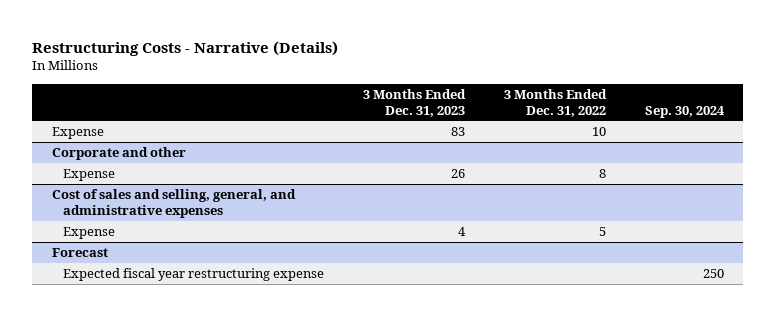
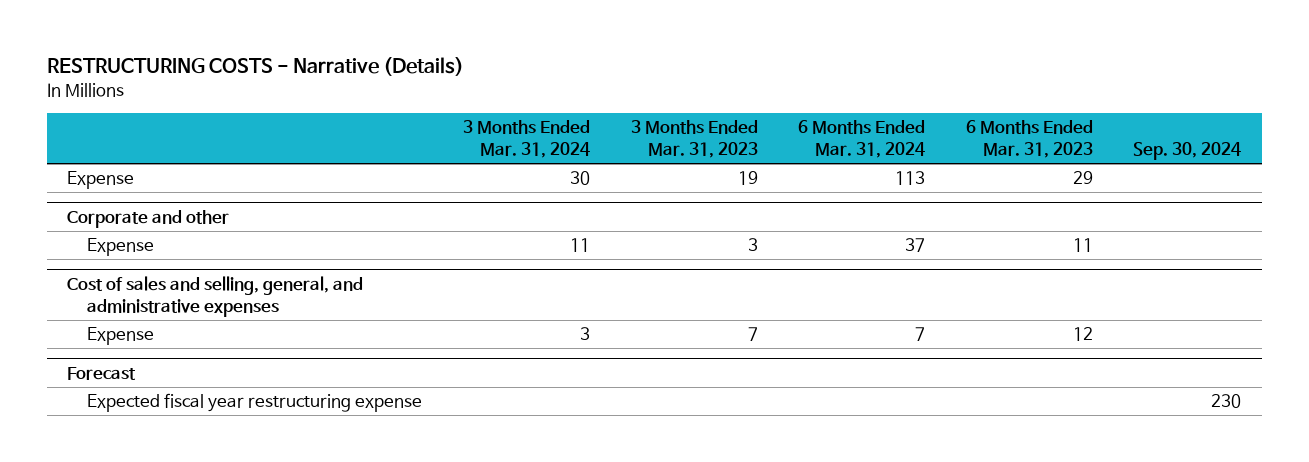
[32,40,339,56] Restructuring Costs - Narrative (Details) -> [46,57,464,77] RESTRUCTURING COSTS - Narrative (Details)
[362,88,466,117] 3 Months Ended Dec. 31, 2023 -> none
[503,88,607,117] 3 Months Ended Dec. 31, 2022 -> none
none -> [462,120,590,159] 3 Months Ended Mar. 31, 2024
none -> [630,120,758,159] 3 Months Ended Mar. 31, 2023
none -> [798,120,926,159] 6 Months Ended Mar. 31, 2024
none -> [965,120,1093,159] 6 Months Ended Mar. 31, 2023
[702,269,724,279] 250 -> [1211,394,1242,409] 230

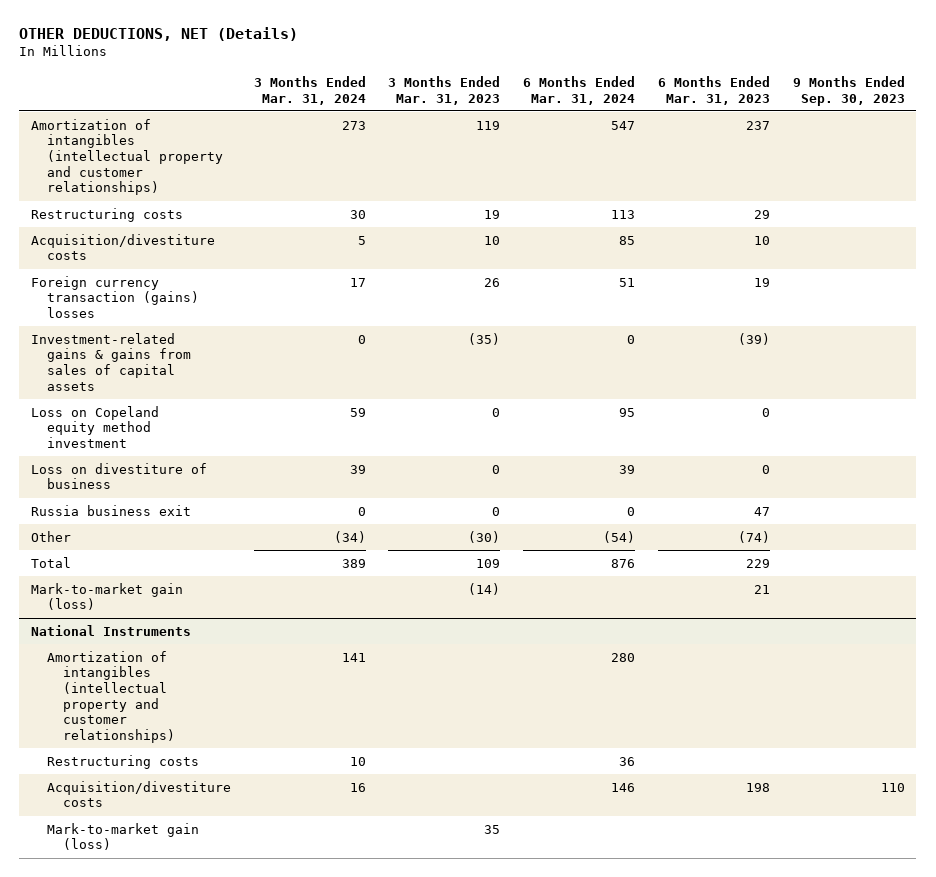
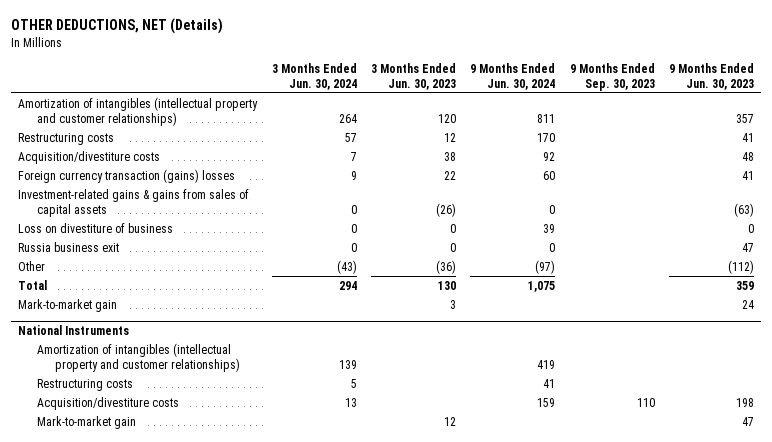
[253,75,366,105] 3 Months Ended Mar. 31, 2024 -> none
[388,75,501,105] 3 Months Ended Mar. 31, 2023 -> none
[523,75,636,105] 6 Months Ended Mar. 31, 2024 -> none
[658,75,771,105] 6 Months Ended Mar. 31, 2023 -> none
none -> [271,62,357,90] 3 Months Ended Jun. 30, 2024
none -> [371,62,457,90] 3 Months Ended Jun. 30, 2023
none -> [470,62,556,90] 9 Months Ended Jun. 30, 2024
none -> [669,62,755,90] 9 Months Ended Jun. 30, 2023
[30,405,159,448] Loss on Copeland equity method investment -> none
[30,582,183,611] Mark-to-market gain (loss) -> [18,298,118,312] Mark-to-market gain
[46,822,199,851] Mark-to-market gain (loss) -> [36,415,136,429] Mark-to-market gain

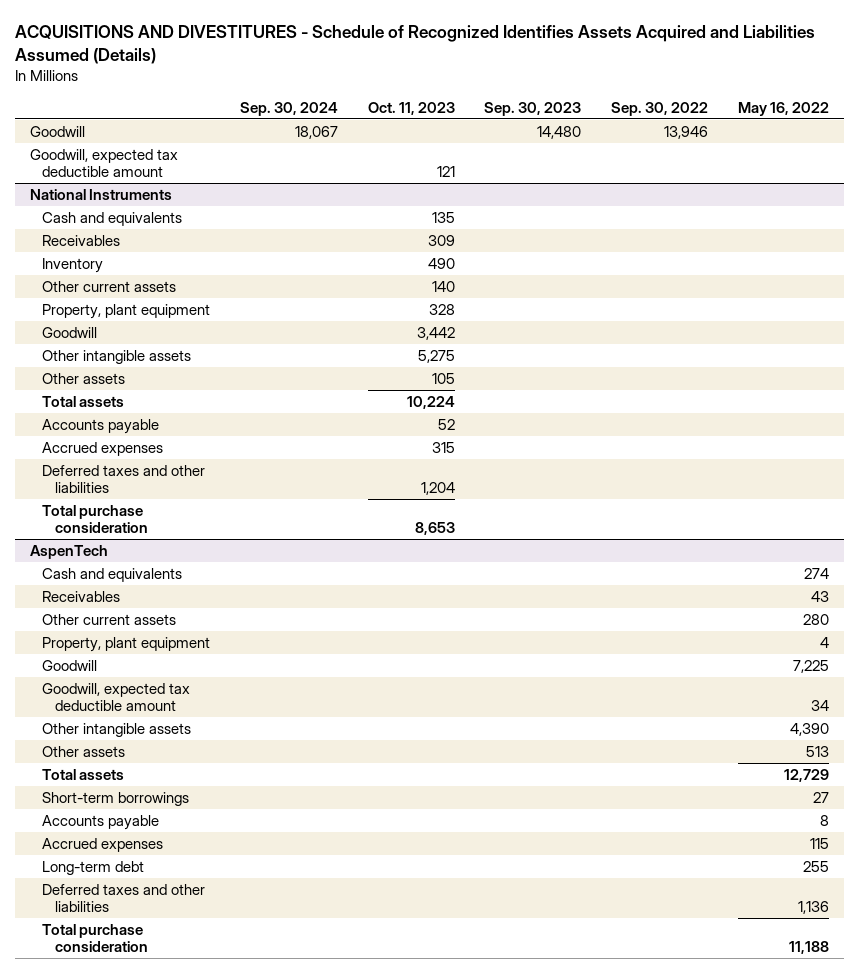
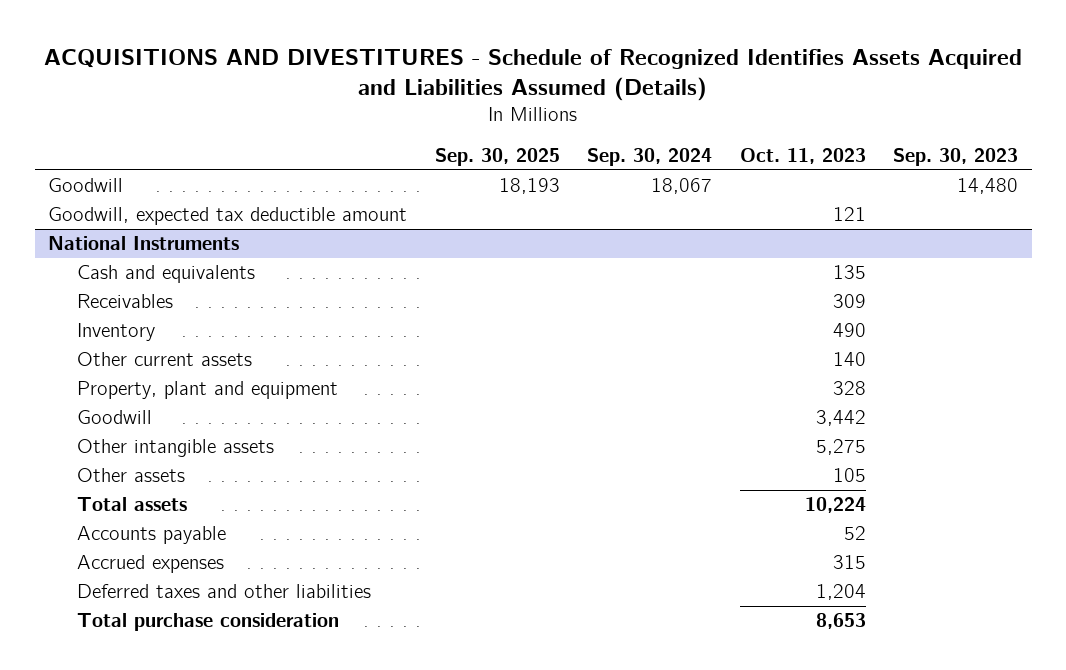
[611,102,709,117] Sep. 30, 2022 -> none
[737,102,829,117] May 16, 2022 -> none
none -> [434,147,560,166] Sep. 30, 2025
[42,303,211,319] Property, plant equipment -> [77,381,339,400] Property, plant and equipment
[30,544,109,559] AspenTech -> none
[42,567,183,582] Cash and equivalents -> none
[42,590,121,602] Receivables -> none
[42,613,177,625] Other current assets -> none
[42,636,211,652] Property, plant equipment -> none
[42,659,98,671] Goodwill -> none
[42,682,191,711] Goodwill, expected tax deductible amount -> none
[42,722,192,737] Other intangible assets -> none
[42,745,126,757] Other assets -> none
[42,768,125,780] Total assets -> none
[42,791,190,806] Short-term borrowings -> none
[42,814,160,830] Accounts payable -> none
[42,837,164,852] Accrued expenses -> none
[42,860,145,875] Long-term debt -> none
[42,883,206,912] Deferred taxes and other liabilities -> none
[42,923,148,952] Total purchase consideration -> none

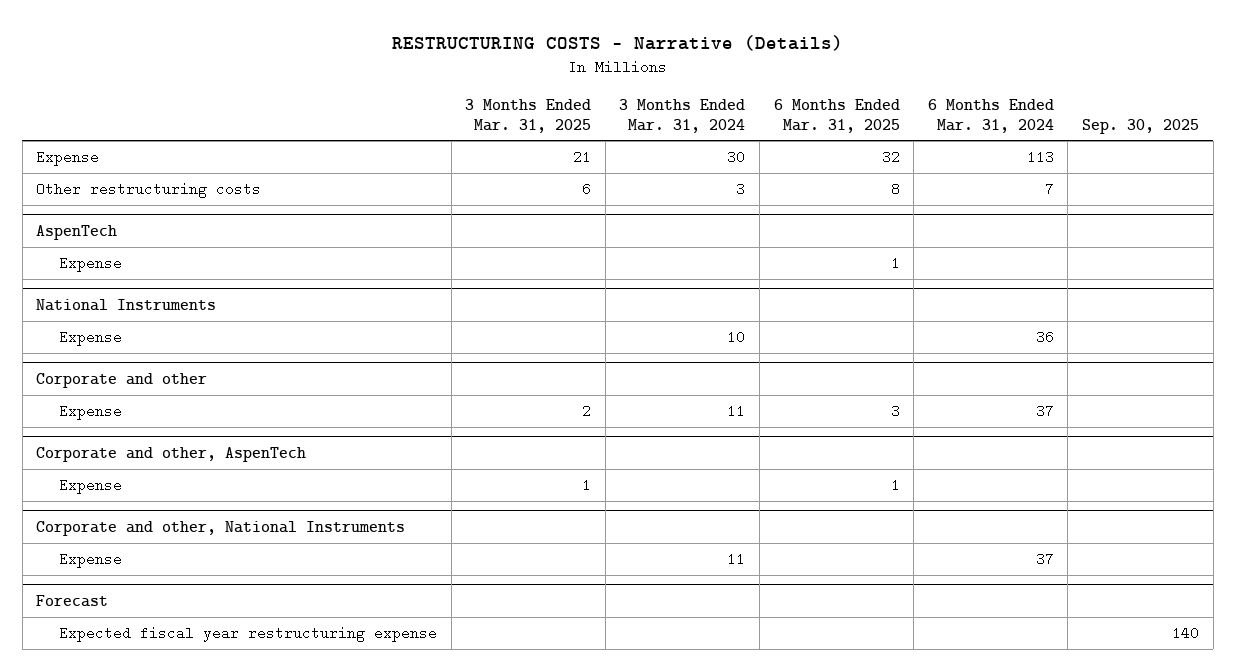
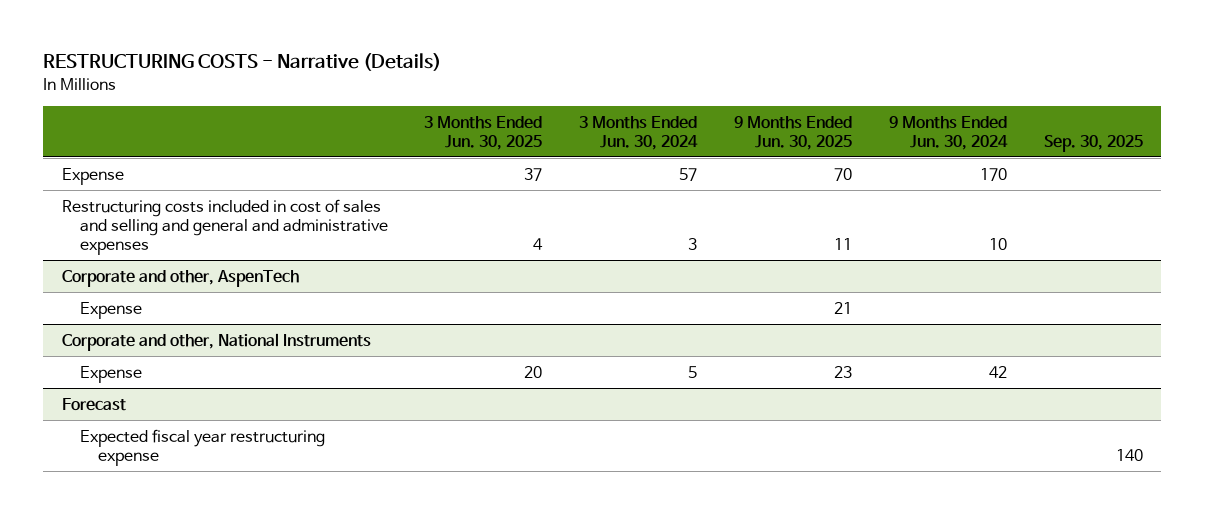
[465,98,592,133] 3 Months Ended Mar. 31, 2025 -> none
[619,98,746,133] 3 Months Ended Mar. 31, 2024 -> none
[773,98,900,133] 6 Months Ended Mar. 31, 2025 -> none
[927,98,1054,133] 6 Months Ended Mar. 31, 2024 -> none
none -> [424,115,543,150] 3 Months Ended Jun. 30, 2025
none -> [579,115,699,150] 3 Months Ended Jun. 30, 2024
none -> [734,115,853,150] 9 Months Ended Jun. 30, 2025
none -> [889,115,1009,150] 9 Months Ended Jun. 30, 2024
[36,225,118,241] AspenTech -> none
[59,256,123,273] Expense -> none
[36,299,217,312] National Instruments -> none
[59,330,123,347] Expense -> none
[36,373,208,389] Corporate and other -> none
[59,404,123,421] Expense -> none
[36,182,262,199] Other restructuring costs -> [61,198,388,255] Restructuring costs included in cost of sales and selling and general and administrative expenses

